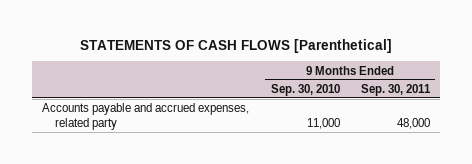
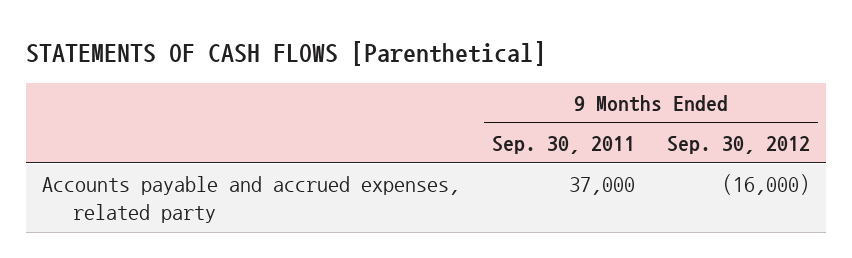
[270,83,340,96] Sep. 30, 2010 -> none
none -> [666,136,810,155] Sep. 30, 2012
[396,118,430,130] 48,000 -> [569,177,636,196] 37,000

